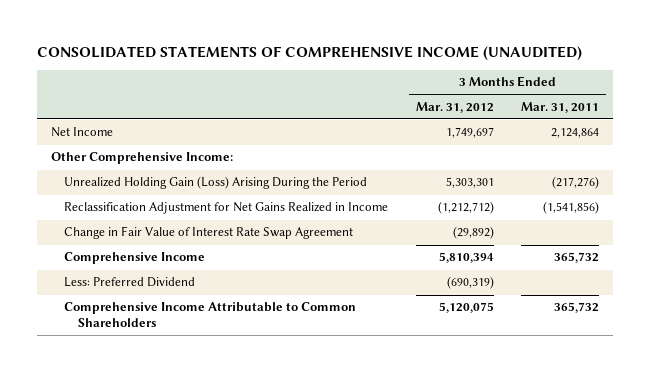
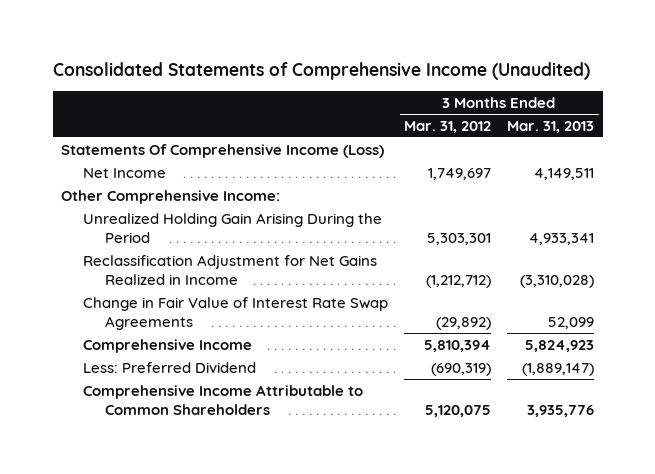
[36,45,582,61] CONSOLIDATED STATEMENTS OF COMPREHENSIVE INCOME (UNAUDITED) -> [52,62,590,81] Consolidated Statements of Comprehensive Income (Unaudited)
[521,101,600,113] Mar. 31, 2011 -> none
none -> [507,120,595,133] Mar. 31, 2013
none -> [60,143,384,158] Statements Of Comprehensive Income (Loss)
[64,176,368,190] Unrealized Holding Gain (Loss) Arising During the Period -> [82,212,382,243] Unrealized Holding Gain Arising During the Period
[64,226,354,240] Change in Fair Value of Interest Rate Swap Agreement -> [82,296,388,330] Change in Fair Value of Interest Rate Swap Agreements

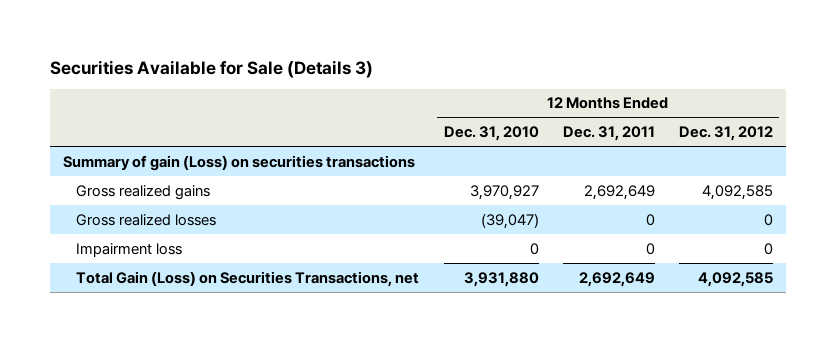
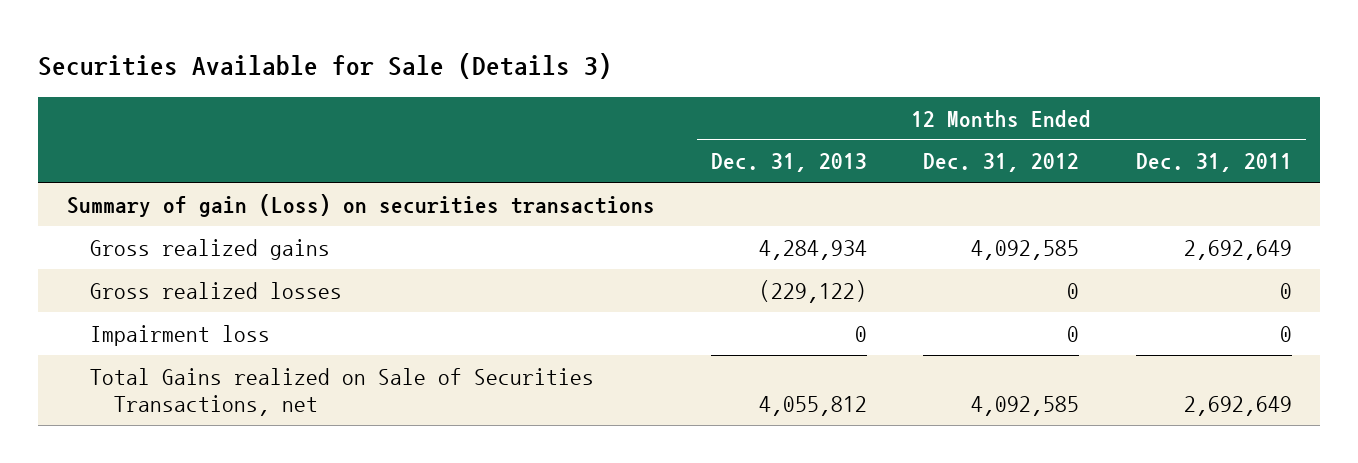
[443,126,539,142] Dec. 31, 2010 -> none
none -> [710,153,867,173] Dec. 31, 2013
[76,270,420,287] Total Gain (Loss) on Securities Transactions, net -> [90,367,595,416] Total Gains realized on Sale of Securities Transactions, net

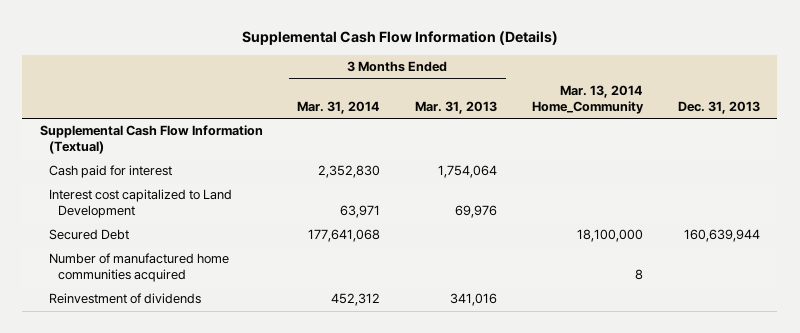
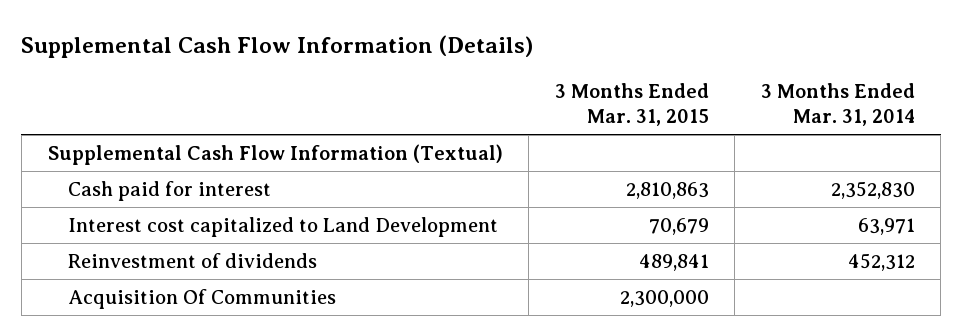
[415,100,498,114] Mar. 31, 2013 -> none
[532,84,645,114] Mar. 13, 2014 Home_Community -> none
[677,100,760,114] Dec. 31, 2013 -> none
none -> [554,82,709,127] 3 Months Ended Mar. 31, 2015
[48,229,129,241] Secured Debt -> none
[48,253,229,283] Number of manufactured home communities acquired -> none
none -> [68,289,337,310] Acquisition Of Communities

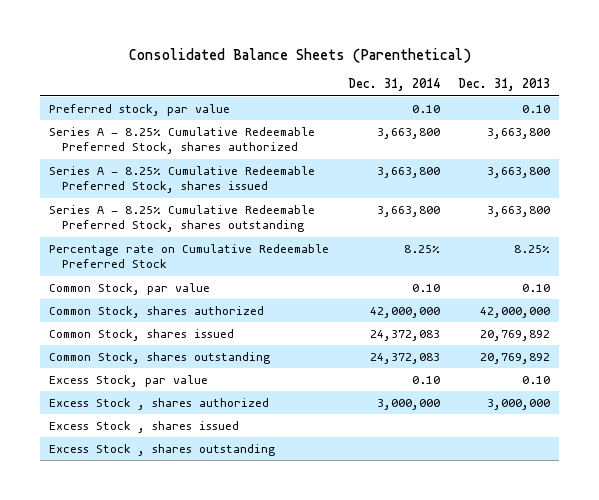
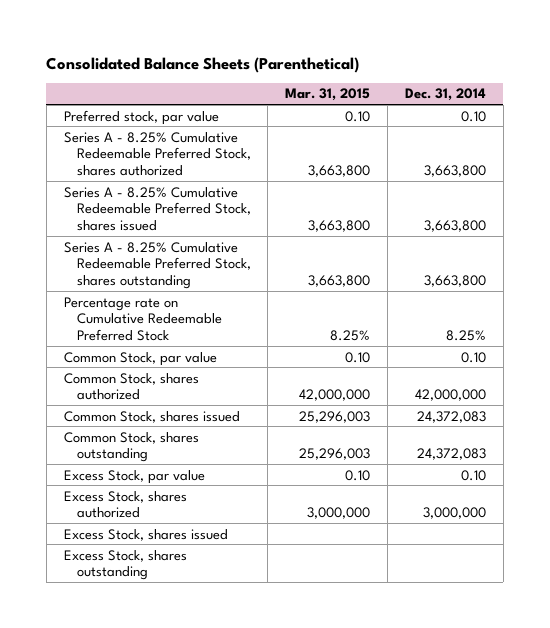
[457,78,550,92] Dec. 31, 2013 -> none
none -> [285,88,371,102] Mar. 31, 2015
[49,398,270,411] Excess Stock , shares authorized -> [63,490,187,519] Excess Stock, shares authorized
[49,421,240,434] Excess Stock , shares issued -> [63,528,228,541] Excess Stock, shares issued
[49,444,276,457] Excess Stock , shares outstanding -> [63,549,187,581] Excess Stock, shares outstanding

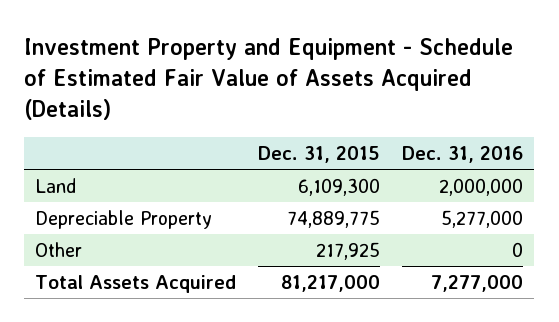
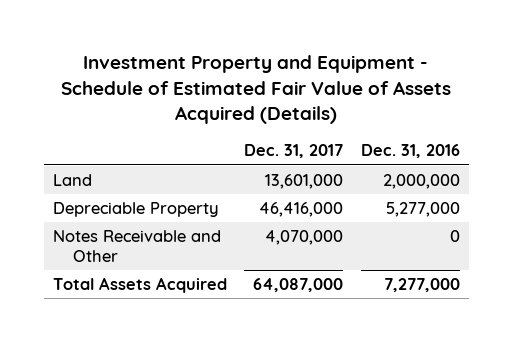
[258,146,381,164] Dec. 31, 2015 -> none
none -> [244,144,344,159] Dec. 31, 2017
[35,241,83,257] Other -> [52,229,221,263] Notes Receivable and Other

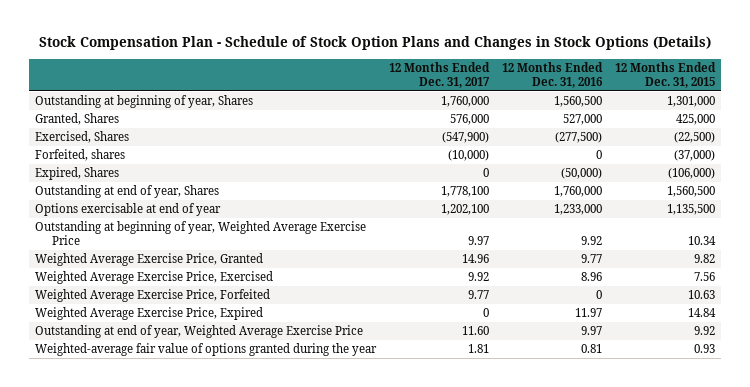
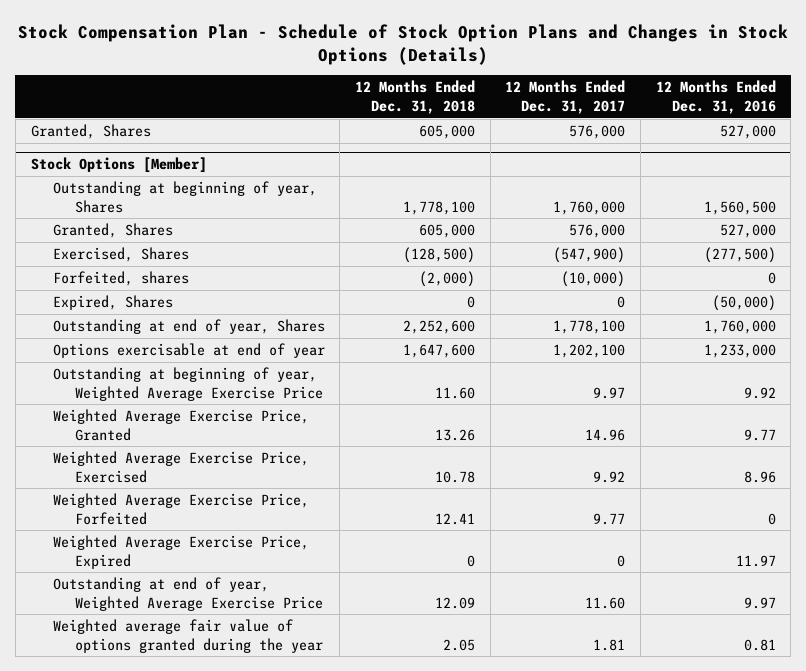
[614,62,716,89] 12 Months Ended Dec. 31, 2015 -> none
none -> [355,80,476,114] 12 Months Ended Dec. 31, 2018
none -> [30,123,151,139] Granted, Shares
none -> [30,157,207,174] Stock Options [Member]
[35,343,378,357] Weighted-average fair value of options granted during the year -> [52,618,324,653] Weighted average fair value of options granted during the year

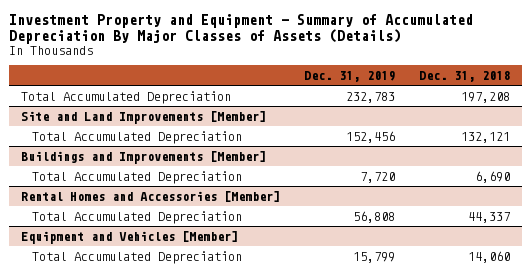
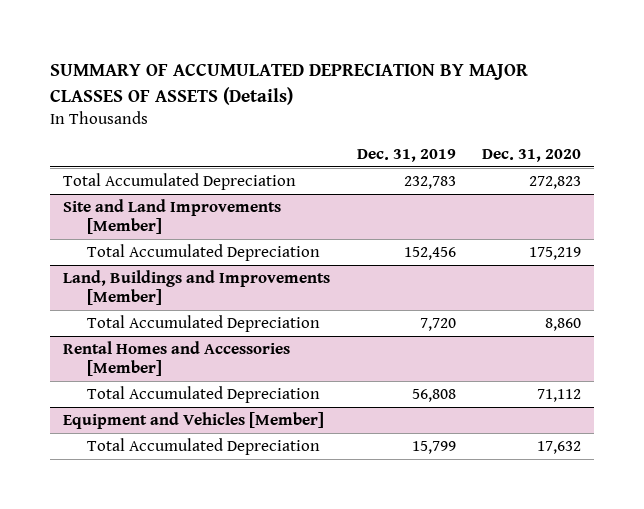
[8,13,473,44] Investment Property and Equipment - Summary of Accumulated Depreciation By Major Classes of Assets (Details) -> [49,62,528,105] SUMMARY OF ACCUMULATED DEPRECIATION BY MAJOR CLASSES OF ASSETS (Details)
[419,71,511,83] Dec. 31, 2018 -> none
none -> [482,148,582,162] Dec. 31, 2020
[20,150,266,164] Buildings and Improvements [Member] -> [63,269,331,306] Land, Buildings and Improvements [Member]

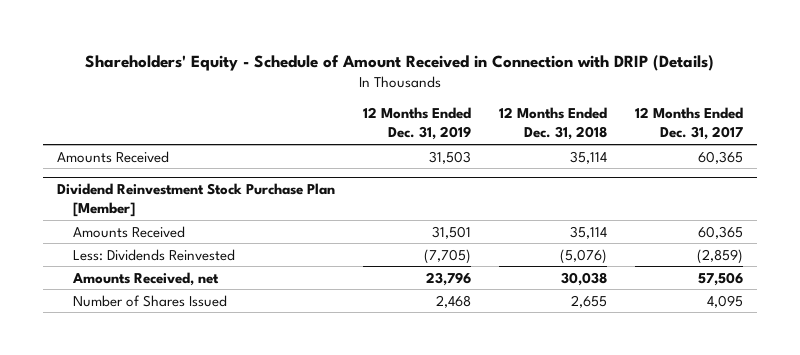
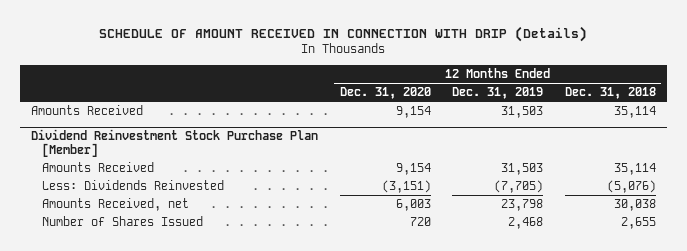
[85,54,715,71] Shareholders' Equity - Schedule of Amount Received in Connection with DRIP (Details) -> [99,25,588,42] SCHEDULE OF AMOUNT RECEIVED IN CONNECTION WITH DRIP (Details)
[634,107,743,141] 12 Months Ended Dec. 31, 2017 -> none
none -> [339,87,431,100] Dec. 31, 2020
[432,225,472,239] 31,501 -> [501,163,544,176] 31,503
[426,271,472,286] 23,796 -> [501,199,544,212] 23,798

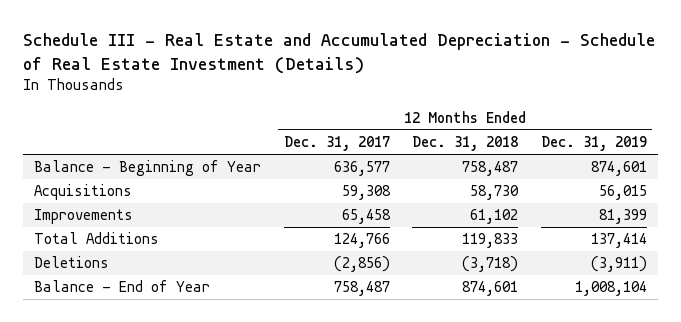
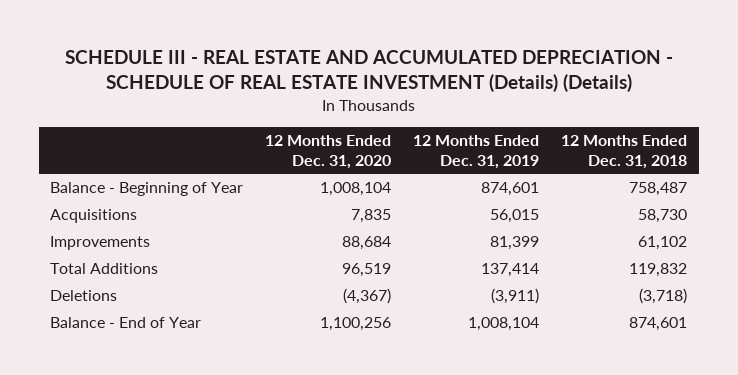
[22,33,655,74] Schedule III - Real Estate and Accumulated Depreciation - Schedule of Real Estate Investment (Details) -> [64,50,673,93] SCHEDULE III - REAL ESTATE AND ACCUMULATED DEPRECIATION - SCHEDULE OF REAL ESTATE INVESTMENT (Details) (Details)
[283,136,390,152] Dec. 31, 2017 -> none
none -> [265,135,392,169] 12 Months Ended Dec. 31, 2020
[462,233,519,249] 119,833 -> [629,263,688,278] 119,832

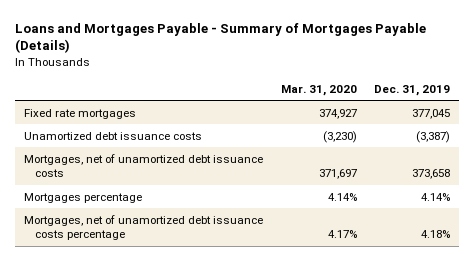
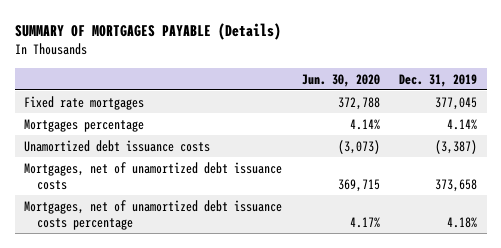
[15,22,427,54] Loans and Mortgages Payable - Summary of Mortgages Payable (Details) -> [14,22,281,40] SUMMARY OF MORTGAGES PAYABLE (Details)
[280,84,357,96] Mar. 31, 2020 -> none
none -> [301,73,380,87] Jun. 30, 2020
[24,192,143,203] Mortgages percentage -> [24,118,145,132] Mortgages percentage

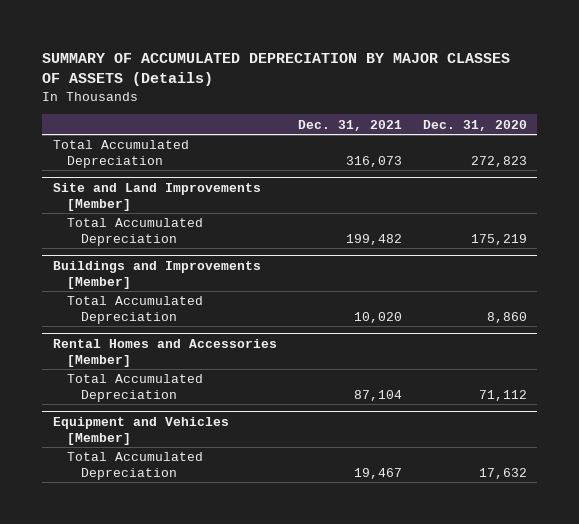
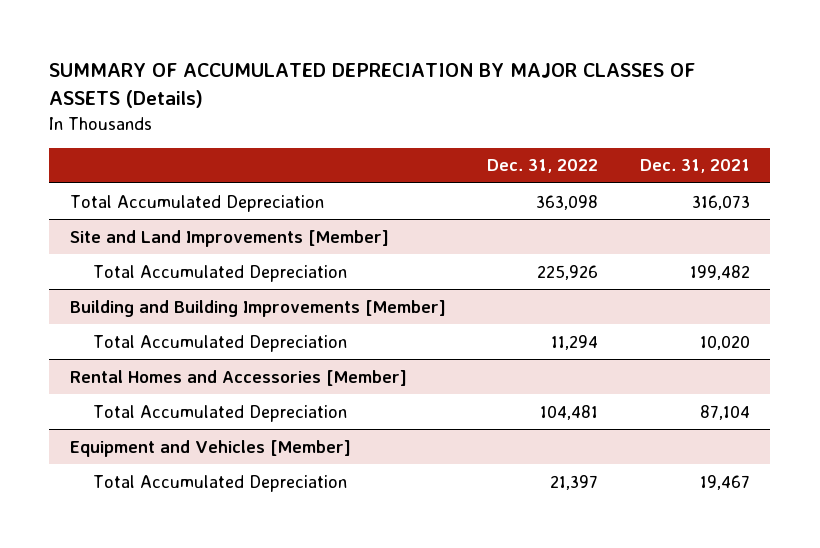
[422,119,527,131] Dec. 31, 2020 -> none
none -> [487,159,599,174] Dec. 31, 2022
[52,261,261,289] Buildings and Improvements [Member] -> [70,299,447,317] Building and Building Improvements [Member]

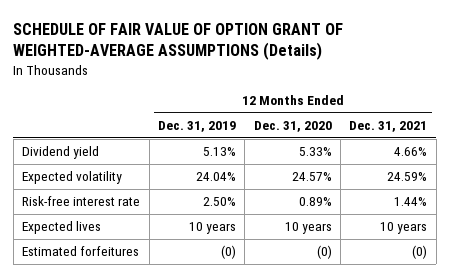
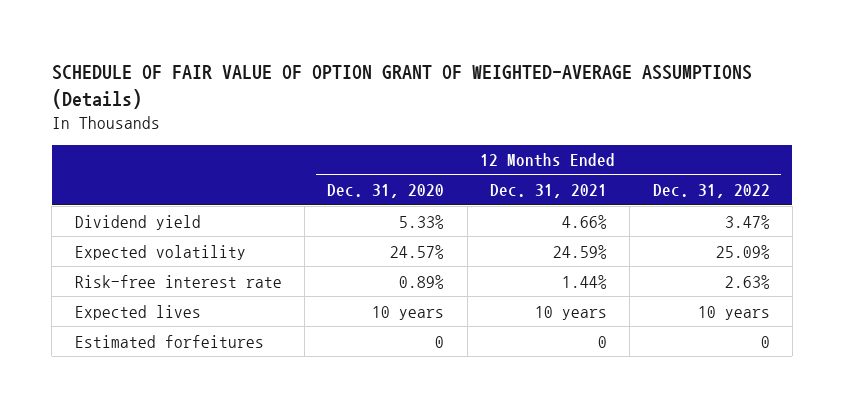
[158,121,237,133] Dec. 31, 2019 -> none
none -> [652,184,770,199] Dec. 31, 2022
[316,245,332,260] (0) -> [435,335,445,348] 0
[412,245,428,260] (0) -> [597,335,607,348] 0

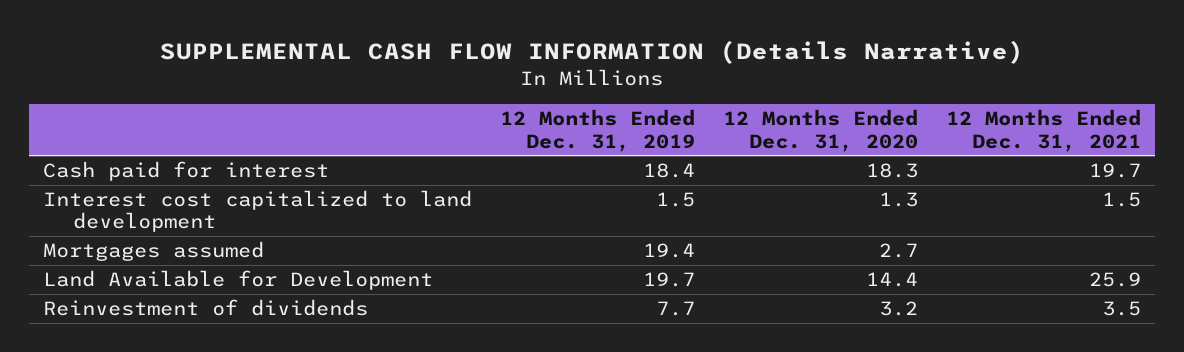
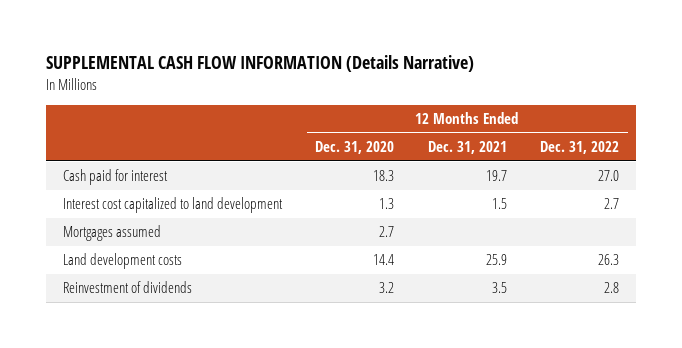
[500,109,696,152] 12 Months Ended Dec. 31, 2019 -> none
none -> [540,141,620,155] Dec. 31, 2022
[43,270,434,291] Land Available for Development -> [62,253,182,270] Land development costs

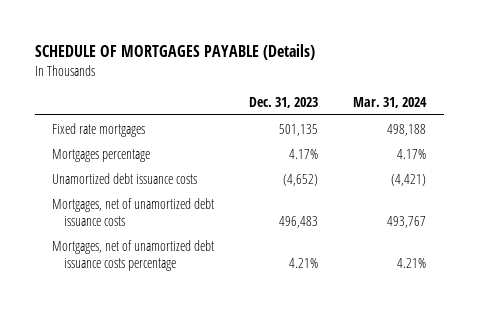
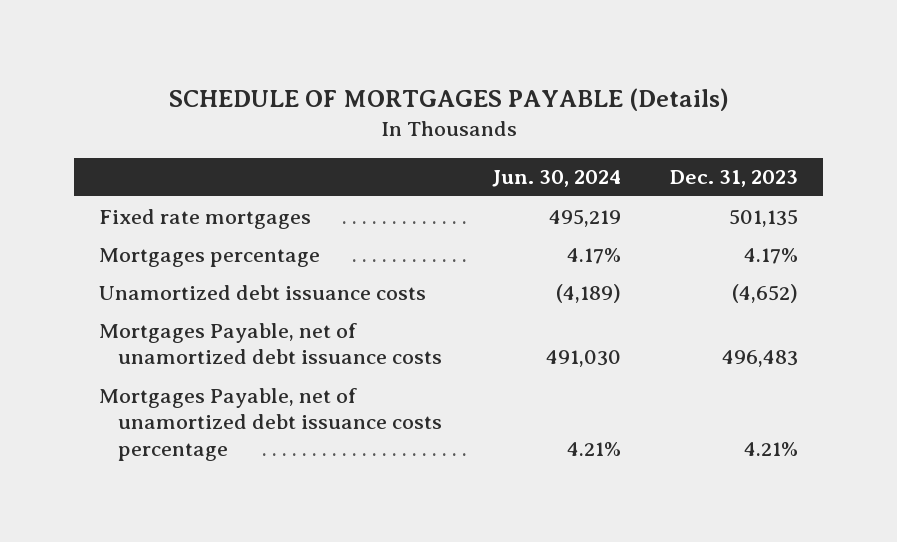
[353,97,428,109] Mar. 31, 2024 -> none
none -> [491,170,621,188] Jun. 30, 2024
[52,197,215,226] Mortgages, net of unamortized debt issuance costs -> [98,322,443,365] Mortgages Payable, net of unamortized debt issuance costs
[52,239,215,271] Mortgages, net of unamortized debt issuance costs percentage -> [98,387,443,462] Mortgages Payable, net of unamortized debt issuance costs percentage

